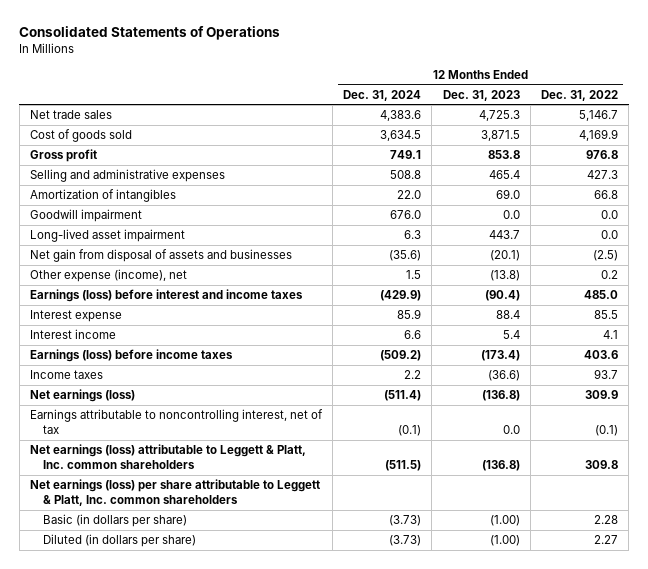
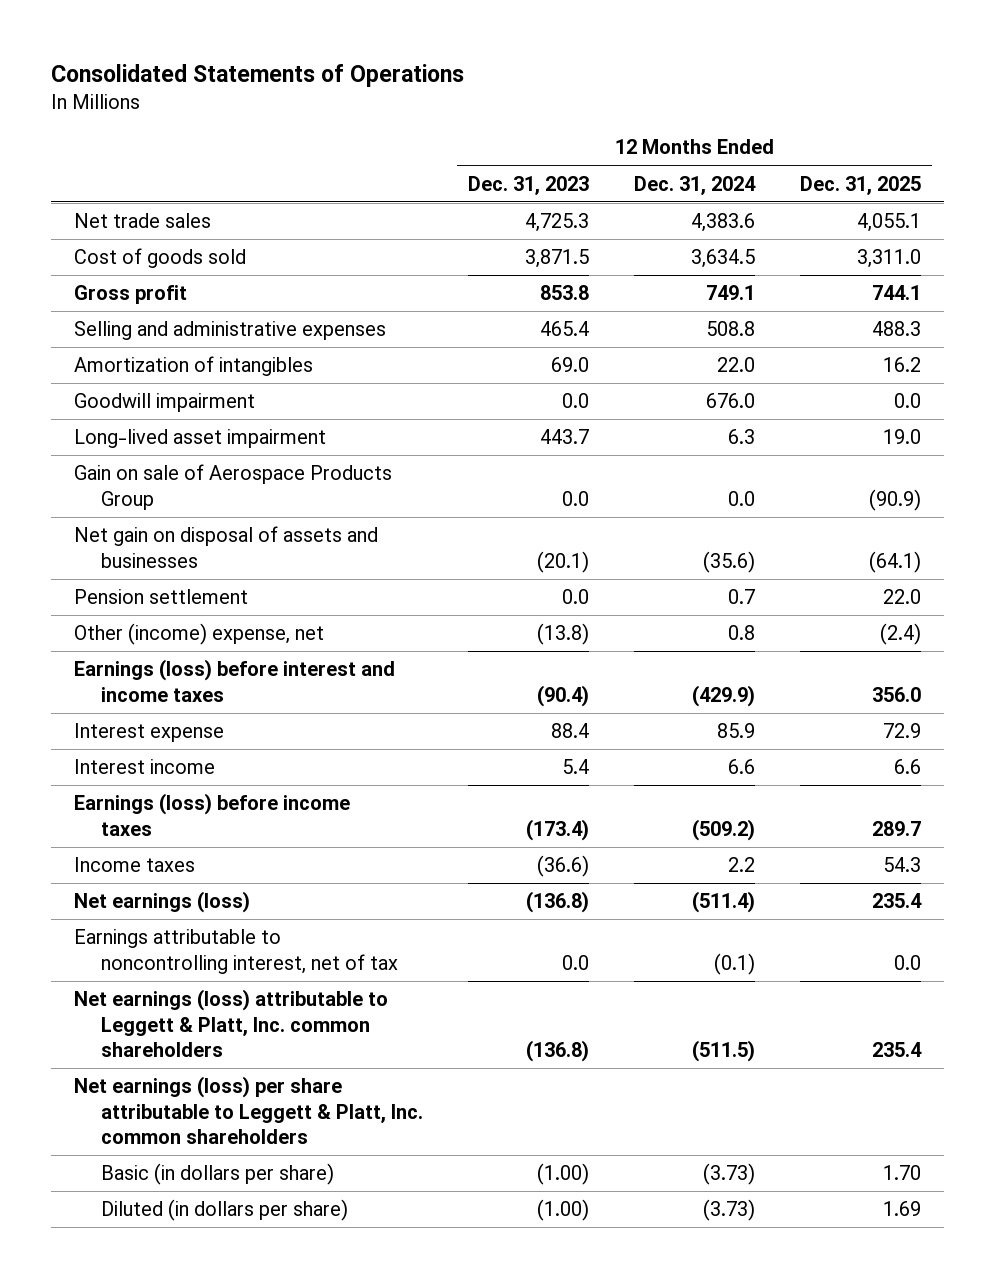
[540,89,618,101] Dec. 31, 2022 -> none
none -> [800,175,922,195] Dec. 31, 2025
none -> [73,464,392,510] Gain on sale of Aerospace Products Group
[30,249,293,263] Net gain from disposal of assets and businesses -> [73,526,378,568] Net gain on disposal of assets and businesses
none -> [73,589,248,605] Pension settlement
[30,269,188,283] Other expense (income), net -> [73,623,324,646] Other (income) expense, net
[406,270,422,280] 1.5 -> [728,625,756,641] 0.8

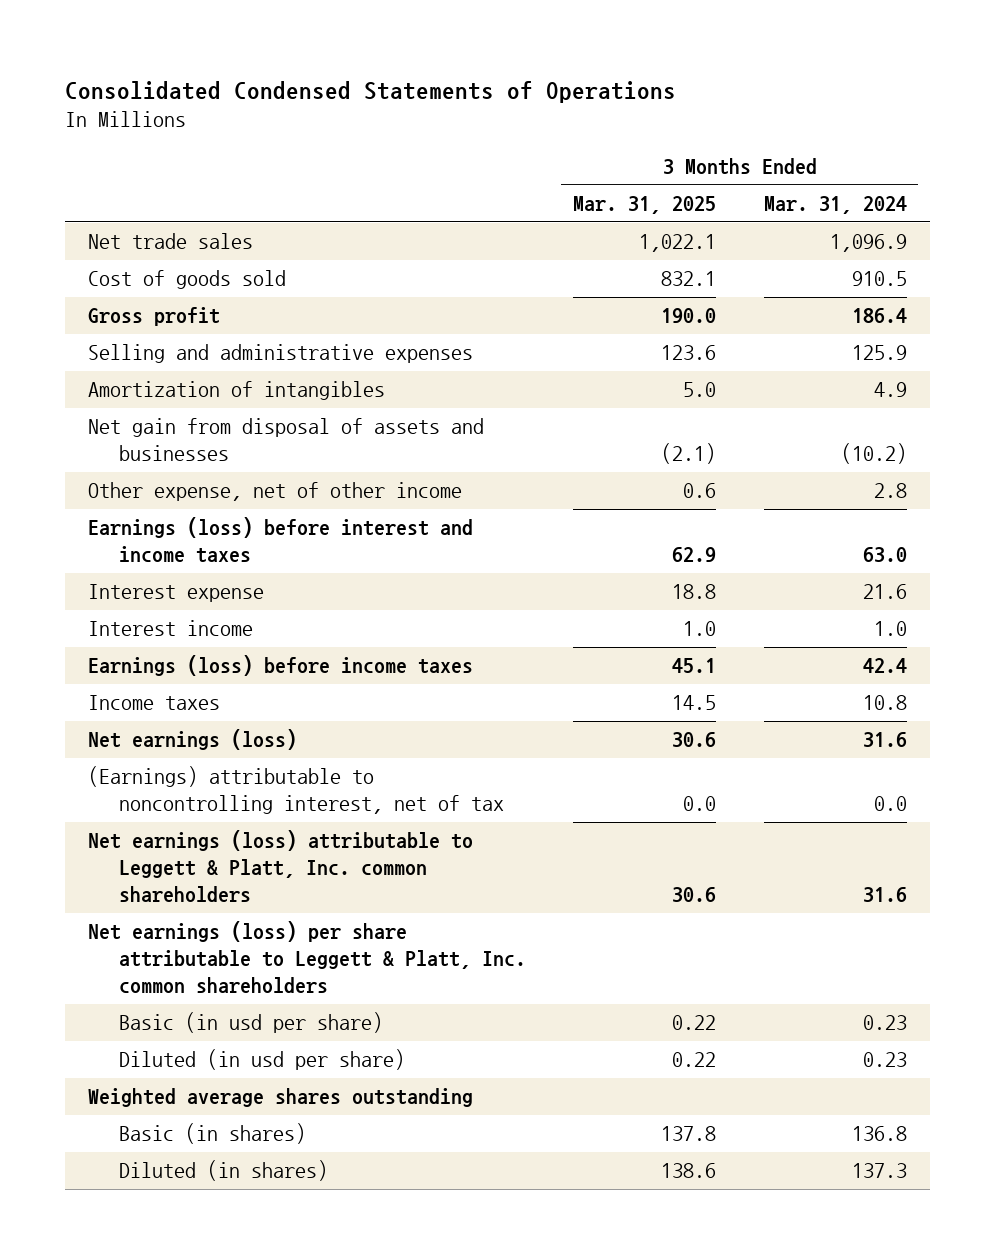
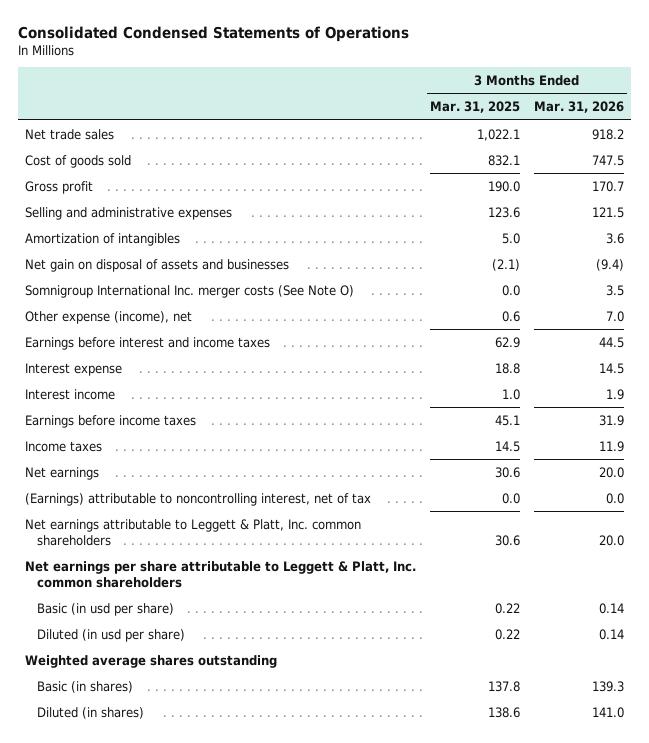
[763,196,907,215] Mar. 31, 2024 -> none
none -> [534,101,625,114] Mar. 31, 2026
[88,418,485,462] Net gain from disposal of assets and businesses -> [25,258,290,272] Net gain on disposal of assets and businesses
none -> [25,284,355,298] Somnigroup International Inc. merger costs (See Note O)
[88,482,463,502] Other expense, net of other income -> [25,310,193,324] Other expense (income), net
[88,517,474,564] Earnings (loss) before interest and income taxes -> [25,336,271,350] Earnings before interest and income taxes
[88,655,474,677] Earnings (loss) before income taxes -> [25,414,197,428] Earnings before income taxes
[88,729,298,751] Net earnings (loss) -> [25,466,100,480] Net earnings
[88,830,474,903] Net earnings (loss) attributable to Leggett & Platt, Inc. common shareholders -> [25,518,362,546] Net earnings attributable to Leggett & Platt, Inc. common shareholders
[88,921,526,995] Net earnings (loss) per share attributable to Leggett & Platt, Inc. common shareholders -> [25,560,417,588] Net earnings per share attributable to Leggett & Platt, Inc. common shareholders

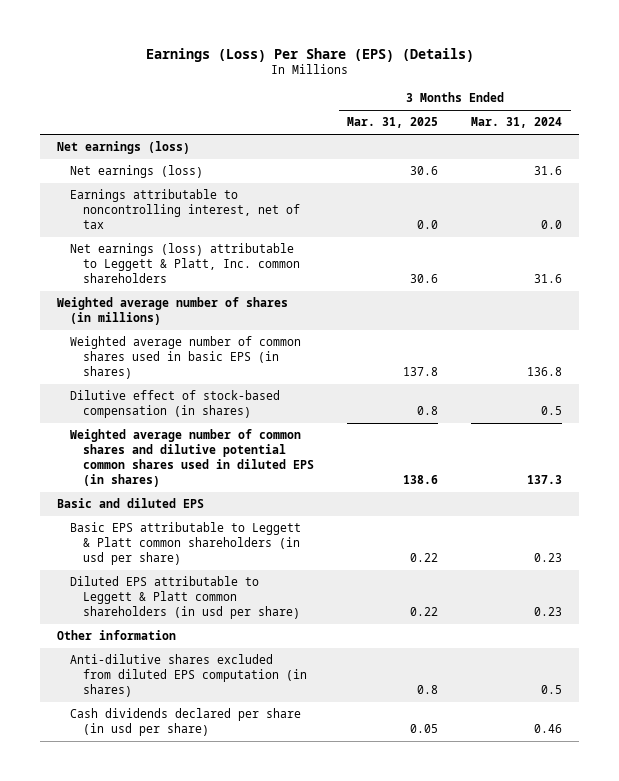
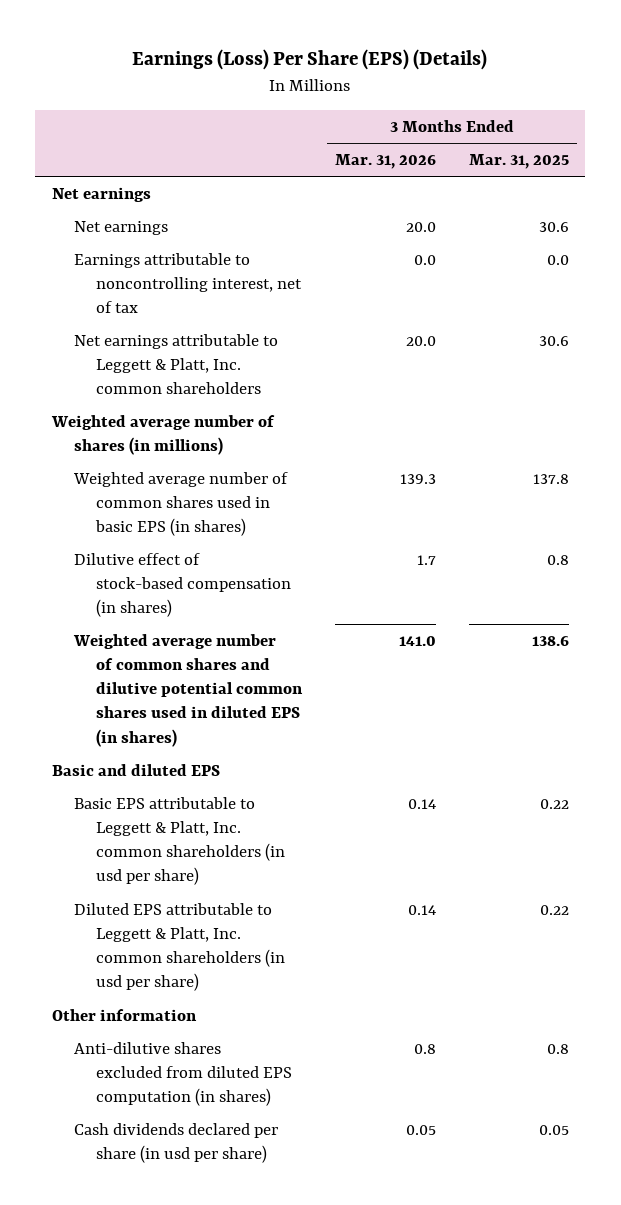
[471,117,563,129] Mar. 31, 2024 -> none
none -> [335,154,437,170] Mar. 31, 2026
[56,141,190,155] Net earnings (loss) -> [51,187,151,203] Net earnings
[70,165,204,179] Net earnings (loss) -> [74,221,169,236] Net earnings
[70,243,301,283] Net earnings (loss) attributable to Leggett & Platt, Inc. common shareholders -> [74,334,279,395] Net earnings attributable to Leggett & Platt, Inc. common shareholders
[70,522,302,565] Basic EPS attributable to Leggett & Platt common shareholders (in usd per share) -> [74,797,286,886] Basic EPS attributable to Leggett & Platt, Inc. common shareholders (in usd per share)
[70,576,301,619] Diluted EPS attributable to Leggett & Platt common shareholders (in usd per share) -> [74,903,286,992] Diluted EPS attributable to Leggett & Platt, Inc. common shareholders (in usd per share)

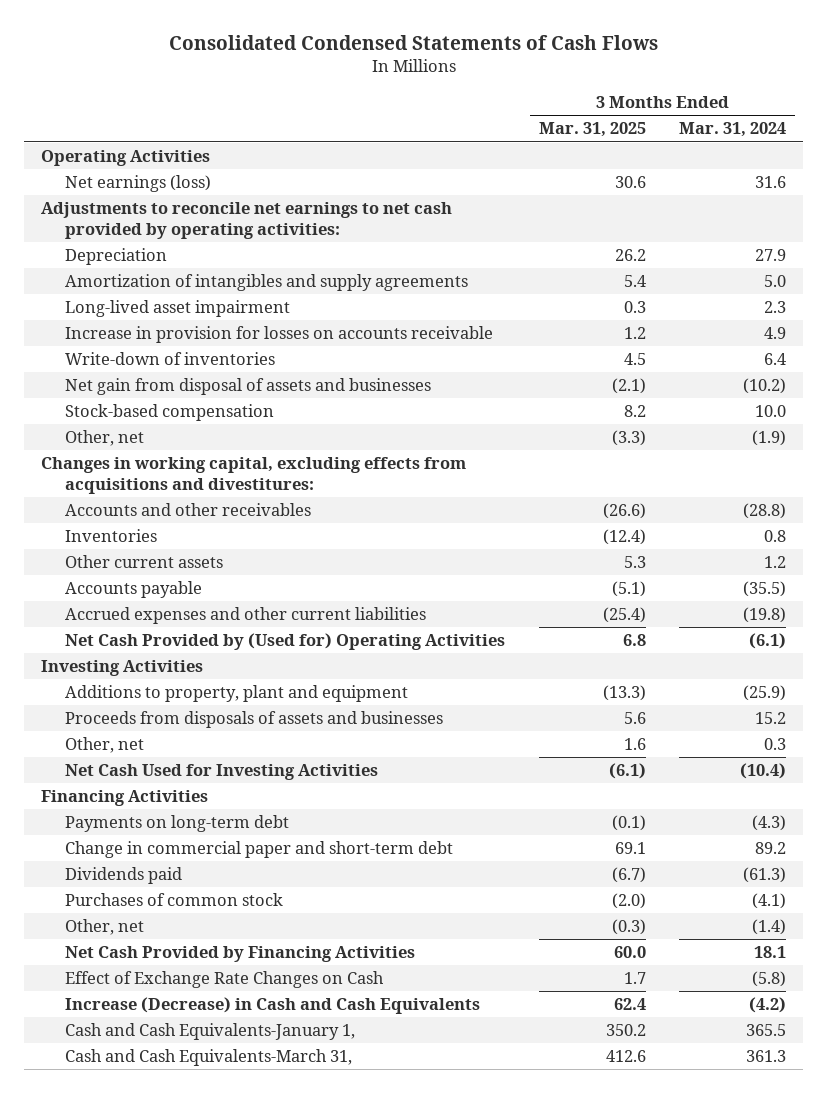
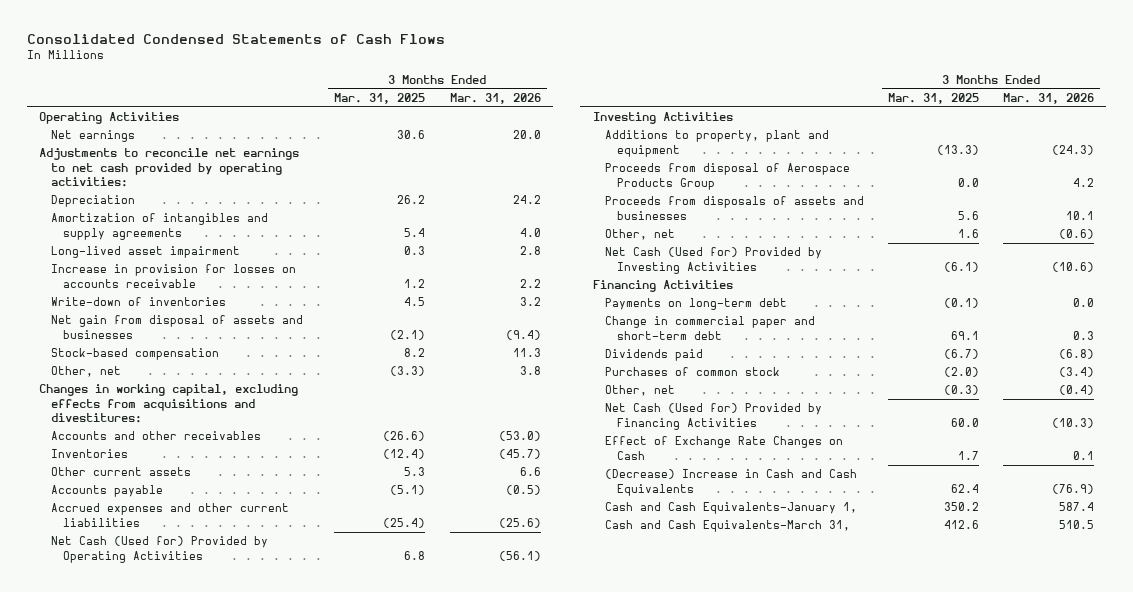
[679,122,787,138] Mar. 31, 2024 -> none
none -> [449,92,541,104] Mar. 31, 2026
[64,175,211,193] Net earnings (loss) -> [51,130,136,143] Net earnings
[64,633,505,651] Net Cash Provided by (Used for) Operating Activities -> [51,536,269,563] Net Cash (Used for) Provided by Operating Activities
none -> [604,163,850,190] Proceeds from disposal of Aerospace Products Group
[64,764,378,781] Net Cash Used for Investing Activities -> [604,247,822,274] Net Cash (Used for) Provided by Investing Activities
[64,946,415,963] Net Cash Provided by Financing Activities -> [604,403,822,430] Net Cash (Used for) Provided by Financing Activities
[64,997,480,1015] Increase (Decrease) in Cash and Cash Equivalents -> [604,469,857,496] (Decrease) Increase in Cash and Cash Equivalents

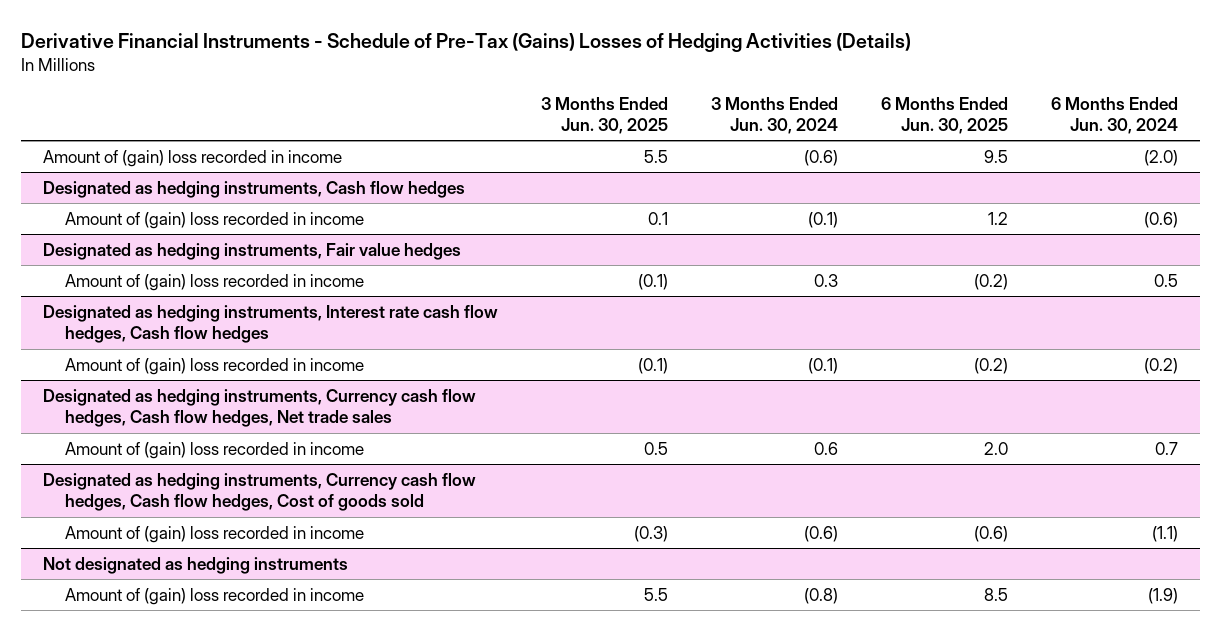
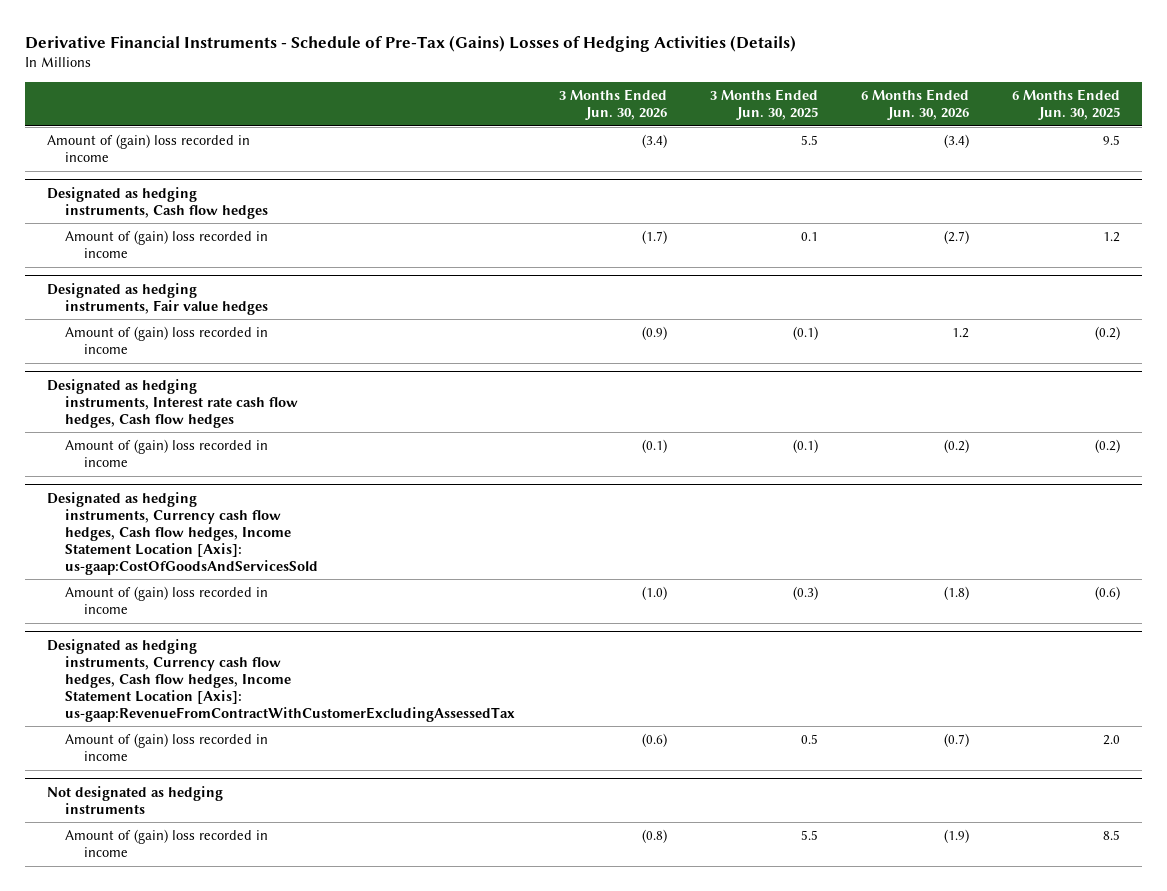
[710,96,838,134] 3 Months Ended Jun. 30, 2024 -> none
[1051,96,1179,134] 6 Months Ended Jun. 30, 2024 -> none
none -> [558,89,667,121] 3 Months Ended Jun. 30, 2026
none -> [861,89,970,121] 6 Months Ended Jun. 30, 2026
[42,388,476,428] Designated as hedging instruments, Currency cash flow hedges, Cash flow hedges, Net trade sales -> none
[65,441,365,459] Amount of (gain) loss recorded in income -> none
[42,472,476,512] Designated as hedging instruments, Currency cash flow hedges, Cash flow hedges, Cost of goods sold -> none
none -> [46,491,319,575] Designated as hedging instruments, Currency cash flow hedges, Cash flow hedges, Income Statement Location [Axis]: us-gaap:CostOfGoodsAndServicesSold
none -> [46,638,516,722] Designated as hedging instruments, Currency cash flow hedges, Cash flow hedges, Income Statement Location [Axis]: us-gaap:RevenueFromContractWithCustomerExcludingAssessedTax
none -> [65,733,269,762] Amount of (gain) loss recorded in income

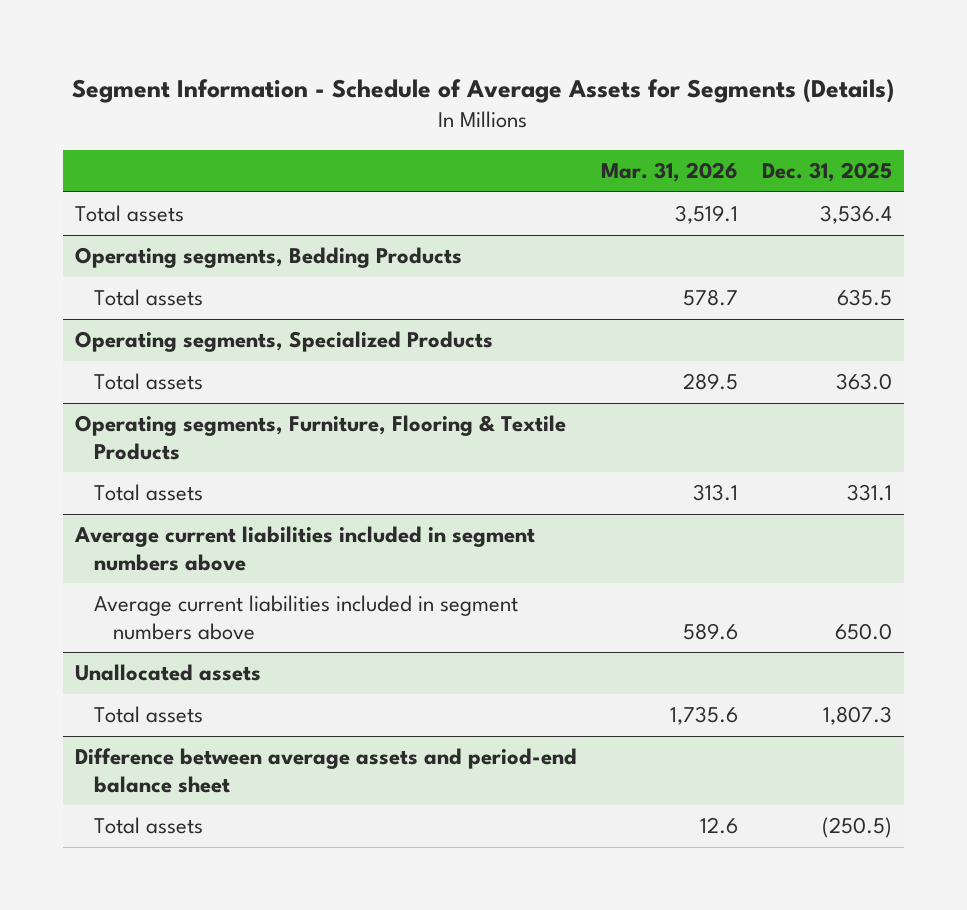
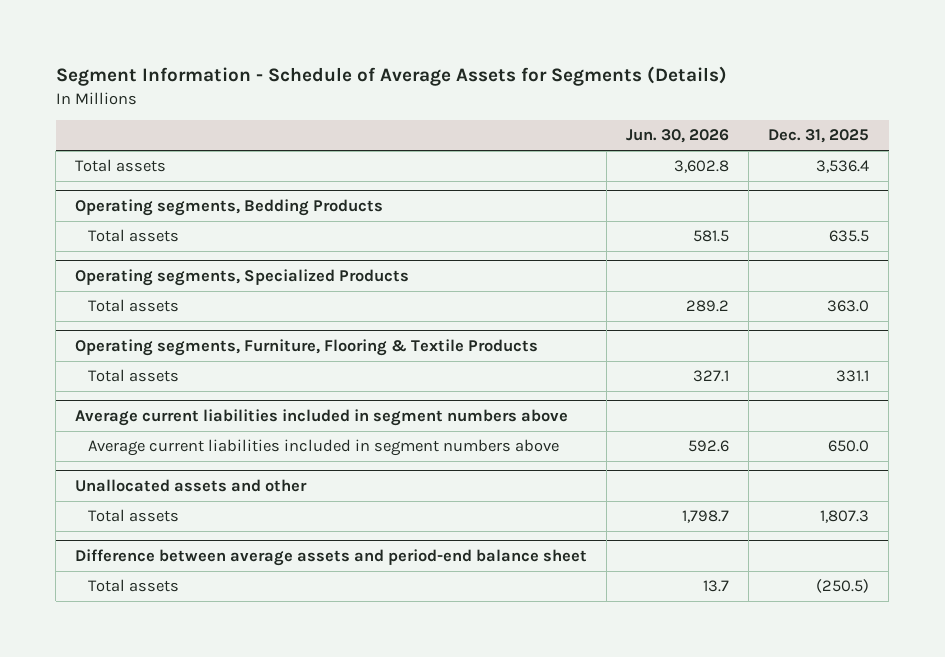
[600,161,738,182] Mar. 31, 2026 -> none
none -> [626,129,730,144] Jun. 30, 2026
[74,664,261,682] Unallocated assets -> [75,479,308,493] Unallocated assets and other

